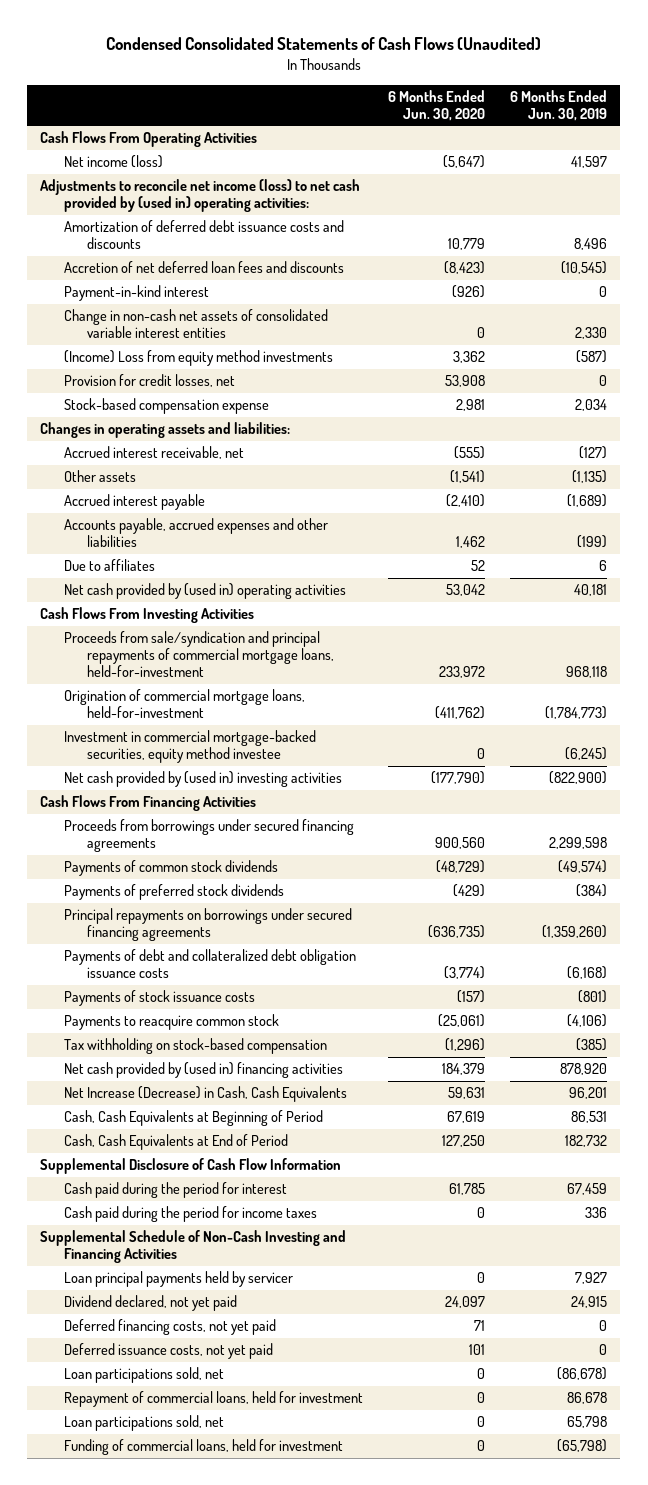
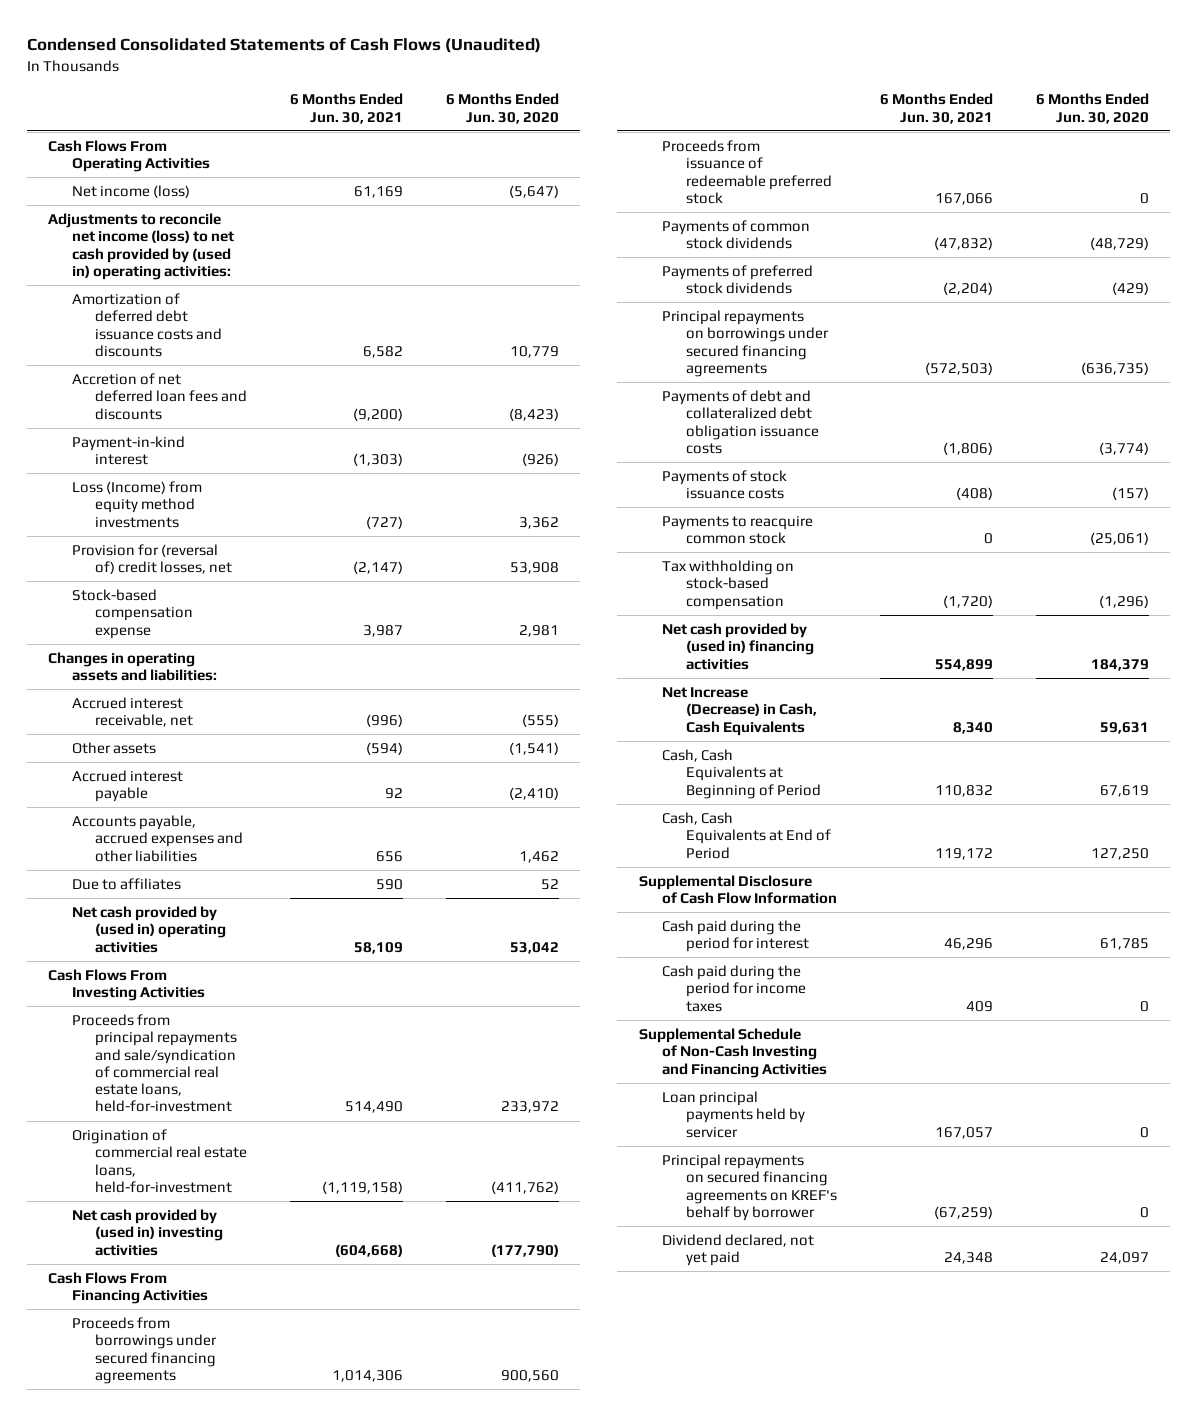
[510,90,608,121] 6 Months Ended Jun. 30, 2019 -> none
none -> [290,93,404,124] 6 Months Ended Jun. 30, 2021
[63,309,328,339] Change in non-cash net assets of consolidated variable interest entities -> none
[63,350,333,367] (Income) Loss from equity method investments -> [71,480,202,528] Loss (Income) from equity method investments
[63,374,235,388] Provision for credit losses, net -> [71,543,233,575] Provision for (reversal of) credit losses, net
[63,730,316,764] Investment in commercial mortgage-backed securities, equity method investee -> none
[63,631,334,678] Proceeds from sale/syndication and principal repayments of commercial mortgage loans, held-for-investment -> [71,1013,238,1113] Proceeds from principal repayments and sale/syndication of commercial real estate loans, held-for-investment
[63,689,305,719] Origination of commercial mortgage loans, held-for-investment -> [71,1128,248,1193] Origination of commercial real estate loans, held-for-investment
none -> [662,139,832,204] Proceeds from issuance of redeemable preferred stock
none -> [662,1153,837,1221] Principal repayments on secured financing agreements on KREF's behalf by borrower
[63,1319,276,1336] Deferred financing costs, not yet paid -> none
[63,1343,273,1360] Deferred issuance costs, not yet paid -> none
[63,1367,224,1384] Loan participations sold, net -> none
[63,1391,363,1408] Repayment of commercial loans, held for investment -> none
[63,1415,224,1432] Loan participations sold, net -> none
[63,1439,343,1456] Funding of commercial loans, held for investment -> none

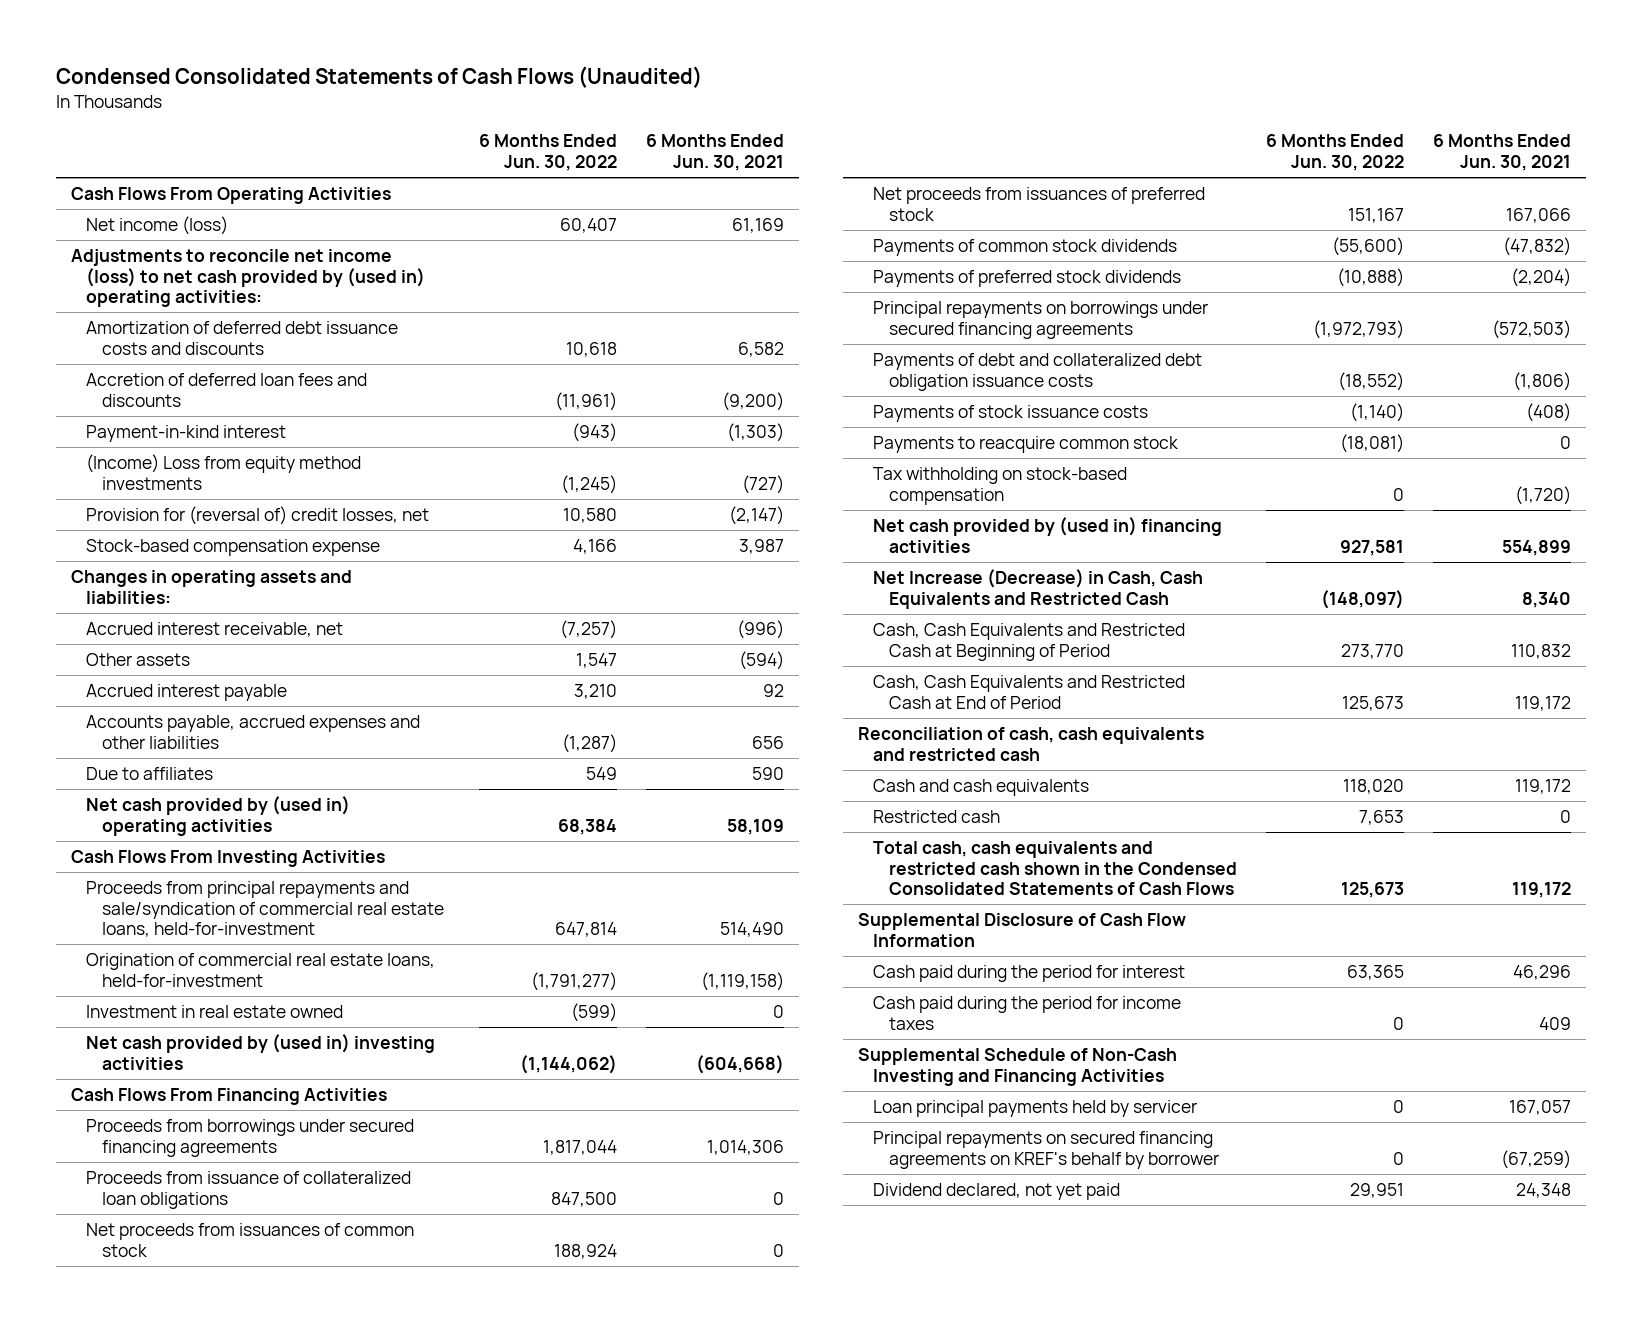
[445,93,559,124] 6 Months Ended Jun. 30, 2020 -> none
none -> [479,134,618,172] 6 Months Ended Jun. 30, 2022
[71,372,248,420] Accretion of net deferred loan fees and discounts -> [86,372,368,407] Accretion of deferred loan fees and discounts
[71,480,202,528] Loss (Income) from equity method investments -> [86,453,362,490] (Income) Loss from equity method investments
none -> [86,1004,344,1018] Investment in real estate owned
none -> [86,1170,412,1209] Proceeds from issuance of collateralized loan obligations
none -> [86,1222,415,1257] Net proceeds from issuances of common stock
[662,139,832,204] Proceeds from issuance of redeemable preferred stock -> [873,186,1206,221] Net proceeds from issuances of preferred stock
[662,686,817,736] Net Increase (Decrease) in Cash, Cash Equivalents -> [873,568,1204,609] Net Increase (Decrease) in Cash, Cash Equivalents and Restricted Cash
[662,748,821,799] Cash, Cash Equivalents at Beginning of Period -> [873,622,1186,661] Cash, Cash Equivalents and Restricted Cash at Beginning of Period
[662,811,831,859] Cash, Cash Equivalents at End of Period -> [873,674,1186,709] Cash, Cash Equivalents and Restricted Cash at End of Period
none -> [857,726,1204,761] Reconciliation of cash, cash equivalents and restricted cash
none -> [873,778,1090,796] Cash and cash equivalents
none -> [873,809,1001,823] Restricted cash
none -> [873,840,1237,896] Total cash, cash equivalents and restricted cash shown in the Condensed Consolidated Statements of Cash Flows

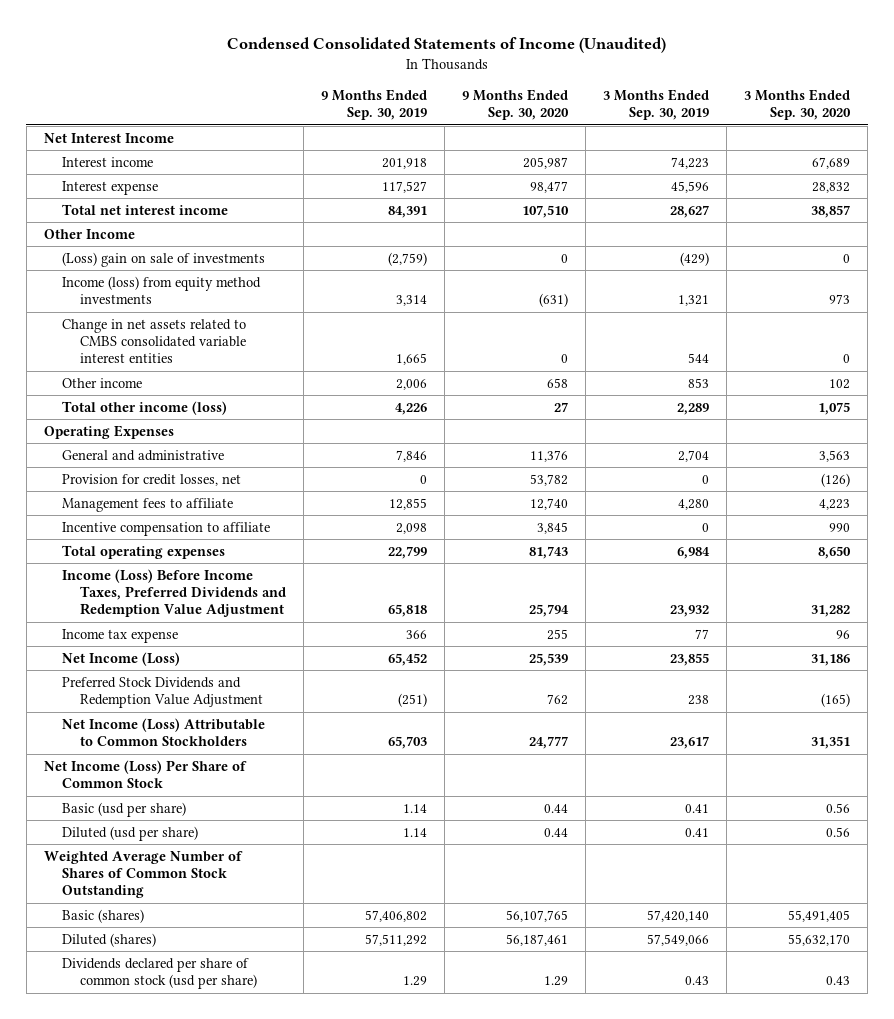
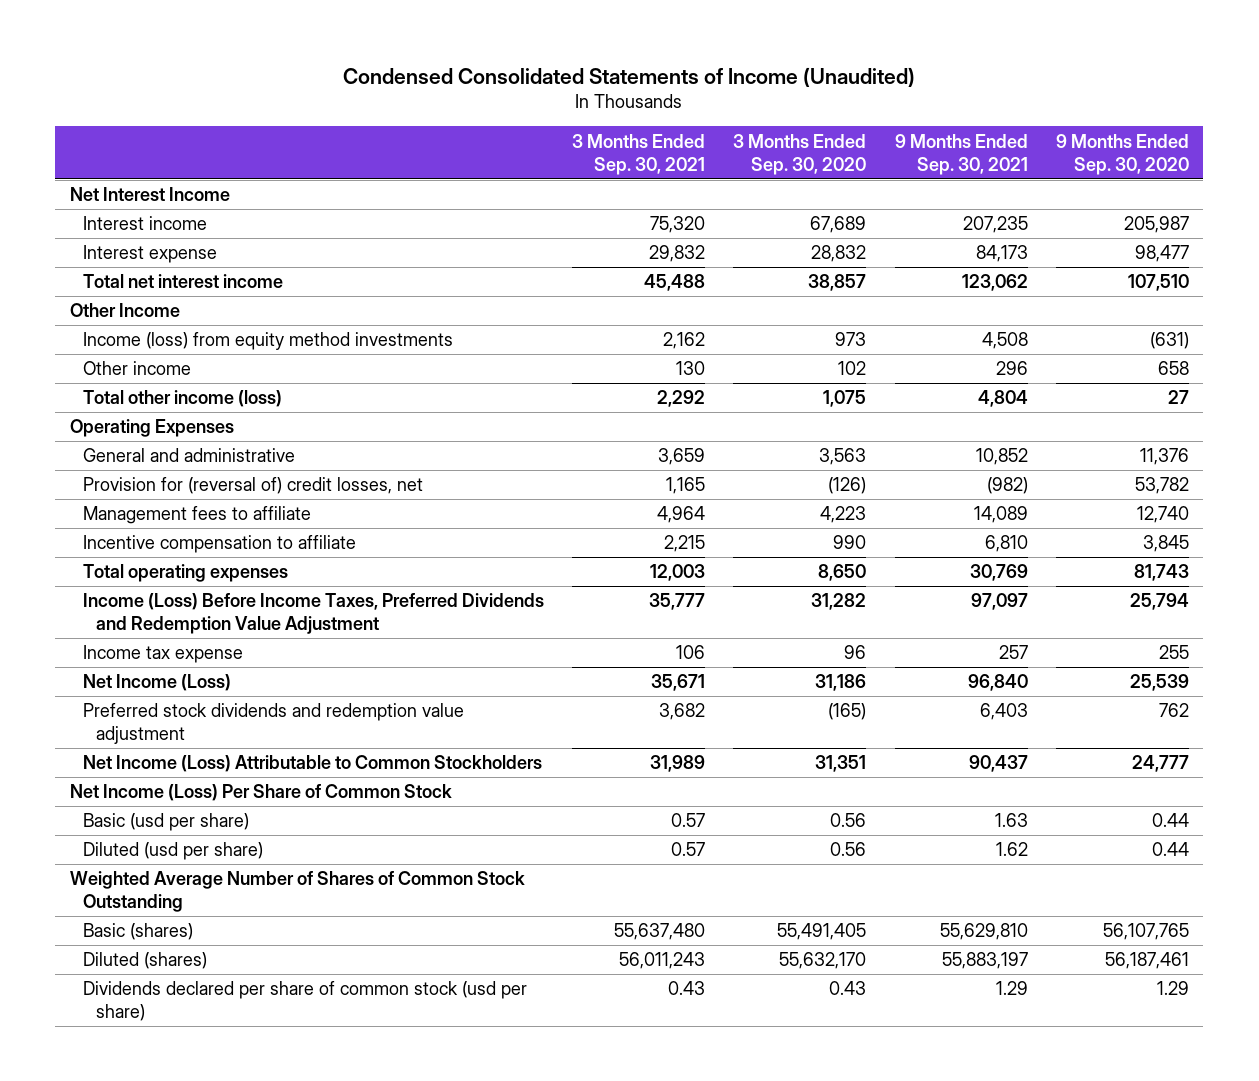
[320,89,427,121] 9 Months Ended Sep. 30, 2019 -> none
[603,89,710,121] 3 Months Ended Sep. 30, 2019 -> none
none -> [572,133,706,175] 3 Months Ended Sep. 30, 2021
none -> [894,133,1028,175] 9 Months Ended Sep. 30, 2021
[61,251,265,267] (Loss) gain on sale of investments -> none
[61,318,246,364] Change in net assets related to CMBS consolidated variable interest entities -> none
[61,473,241,486] Provision for credit losses, net -> [82,477,423,495] Provision for (reversal of) credit losses, net
[61,676,263,709] Preferred Stock Dividends and Redemption Value Adjustment -> [82,703,464,745] Preferred stock dividends and redemption value adjustment

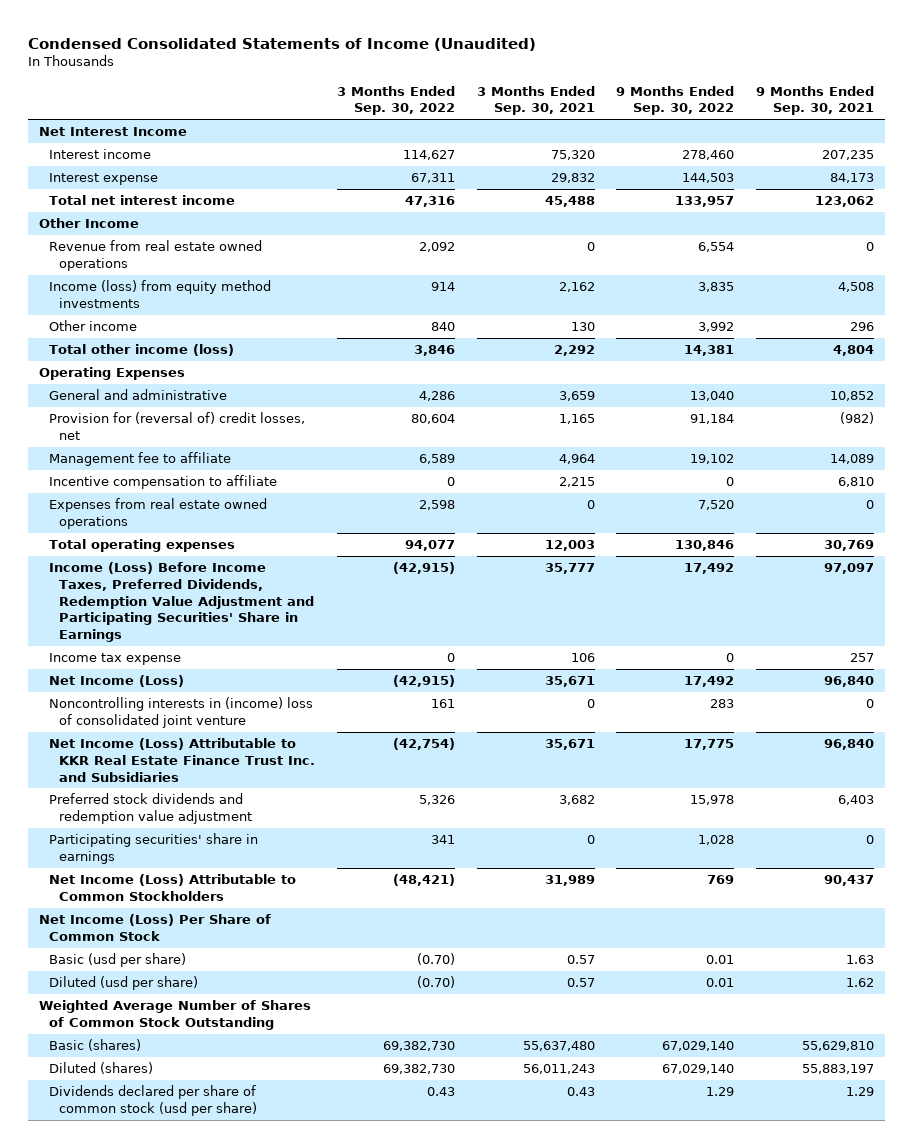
[733,133,867,175] 3 Months Ended Sep. 30, 2020 -> none
[1056,133,1190,175] 9 Months Ended Sep. 30, 2020 -> none
none -> [336,85,455,116] 3 Months Ended Sep. 30, 2022
none -> [616,85,735,116] 9 Months Ended Sep. 30, 2022
none -> [49,240,263,271] Revenue from real estate owned operations
[82,506,311,525] Management fees to affiliate -> [49,452,232,467] Management fee to affiliate
none -> [49,498,268,529] Expenses from real estate owned operations
[82,593,544,635] Income (Loss) Before Income Taxes, Preferred Dividends and Redemption Value Adjustment -> [49,562,315,643] Income (Loss) Before Income Taxes, Preferred Dividends, Redemption Value Adjustment and Participating Securities' Share in Earnings
none -> [49,697,314,728] Noncontrolling interests in (income) loss of consolidated joint venture
none -> [49,738,316,782] Net Income (Loss) Attributable to KKR Real Estate Finance Trust Inc. and Subsidiaries
none -> [49,833,259,864] Participating securities' share in earnings

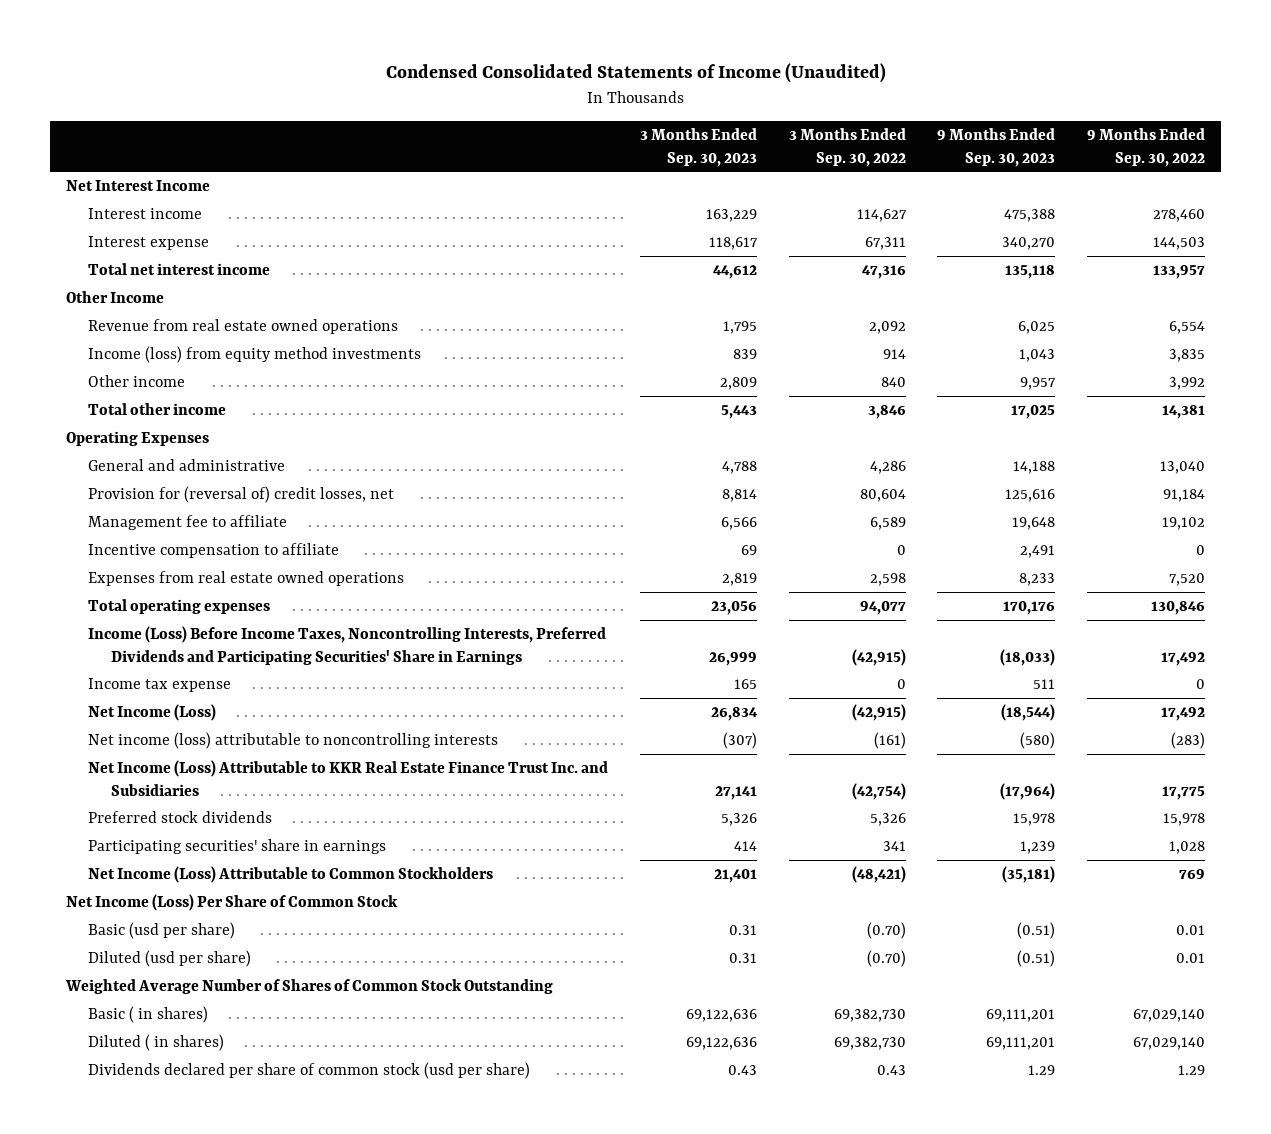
[476,85,595,116] 3 Months Ended Sep. 30, 2021 -> none
[756,85,875,116] 9 Months Ended Sep. 30, 2021 -> none
none -> [640,127,758,167] 3 Months Ended Sep. 30, 2023
none -> [937,127,1056,167] 9 Months Ended Sep. 30, 2023
[49,344,235,357] Total other income (loss) -> [88,403,227,416] Total other income
[49,562,315,643] Income (Loss) Before Income Taxes, Preferred Dividends, Redemption Value Adjustment and Participating Securities' Share in Earnings -> [88,626,607,665] Income (Loss) Before Income Taxes, Noncontrolling Interests, Preferred Dividends and Participating Securities' Share in Earnings
[49,697,314,728] Noncontrolling interests in (income) loss of consolidated joint venture -> [88,732,499,750] Net income (loss) attributable to noncontrolling interests
[430,699,455,709] 161 -> [873,732,906,750] (161)
[710,699,735,709] 283 -> [1171,732,1206,750] (283)
[49,793,253,824] Preferred stock dividends and redemption value adjustment -> [88,811,273,824] Preferred stock dividends
[49,1039,142,1052] Basic (shares) -> [88,1006,209,1024] Basic ( in shares)
[49,1062,154,1075] Diluted (shares) -> [88,1034,225,1052] Diluted ( in shares)

